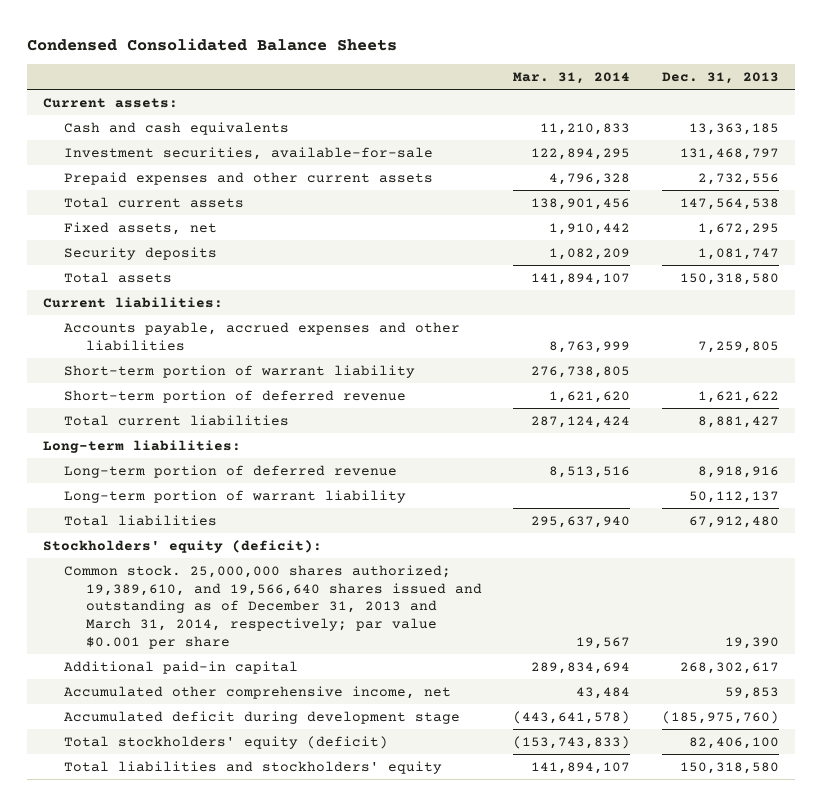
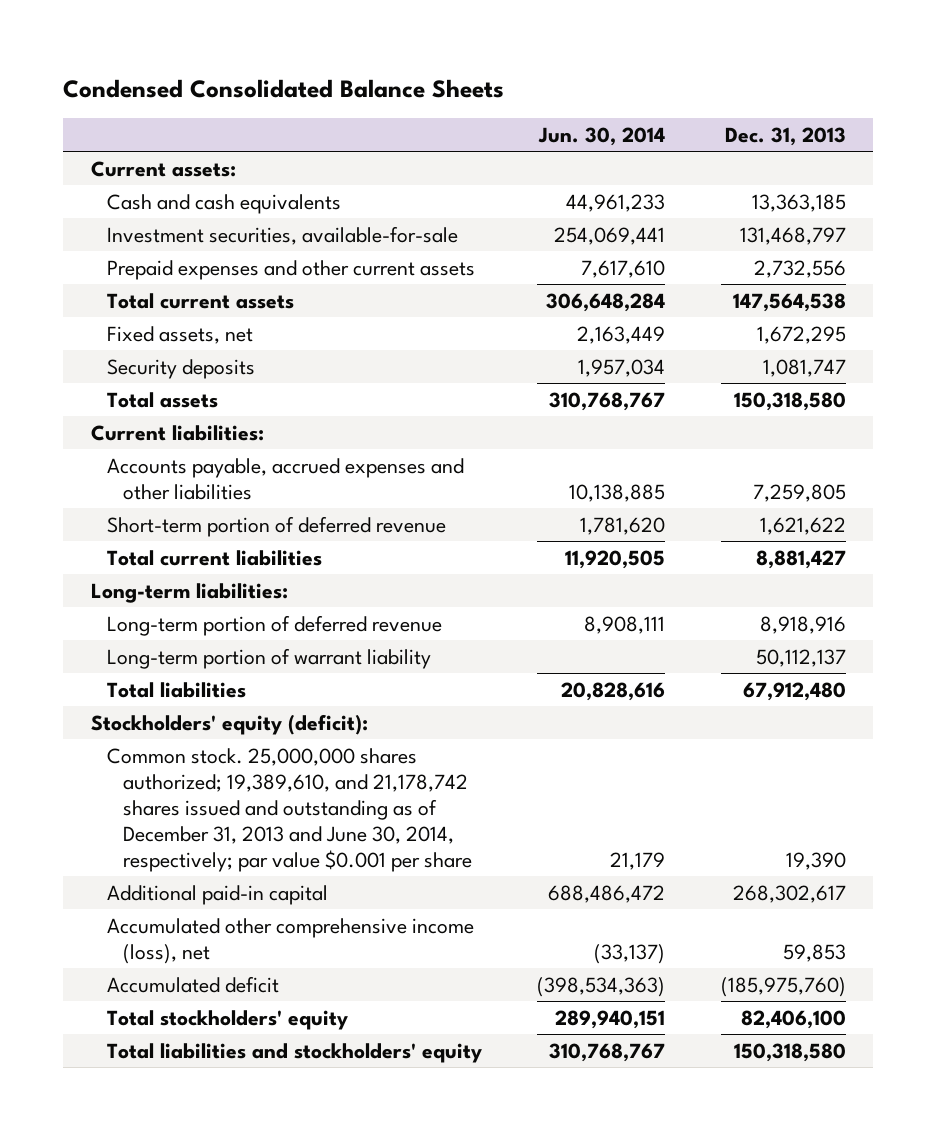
[513,72,631,85] Mar. 31, 2014 -> none
none -> [538,127,666,147] Jun. 30, 2014
[64,364,416,378] Short-term portion of warrant liability -> none
[64,564,482,650] Common stock. 25,000,000 shares authorized; 19,389,610, and 19,566,640 shares issued and outstanding as of December 31, 2013 and March 31, 2014, respectively; par value $0.001 per share -> [106,747,472,872] Common stock. 25,000,000 shares authorized; 19,389,610, and 21,178,742 shares issued and outstanding as of December 31, 2013 and June 30, 2014, respectively; par value $0.001 per share
[64,685,452,699] Accumulated other comprehensive income, net -> [106,917,474,964] Accumulated other comprehensive income (loss), net
[64,710,461,724] Accumulated deficit during development stage -> [106,975,279,993] Accumulated deficit
[64,735,389,749] Total stockholders' equity (deficit) -> [106,1009,348,1030] Total stockholders' equity

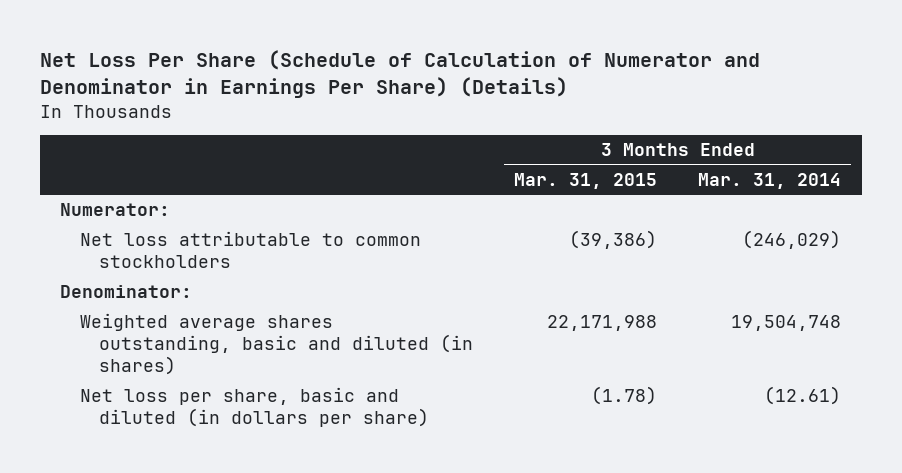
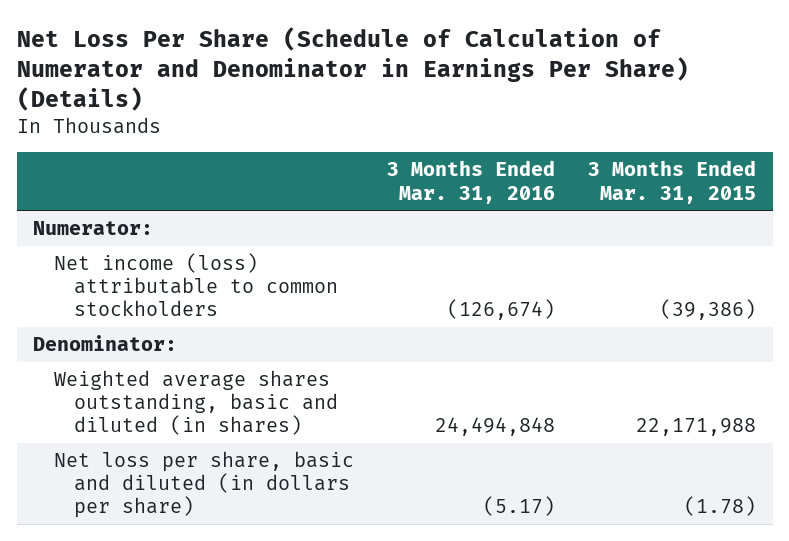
[698,172,842,189] Mar. 31, 2014 -> none
none -> [387,160,556,204] 3 Months Ended Mar. 31, 2016
[79,231,421,269] Net loss attributable to common stockholders -> [53,253,339,317] Net income (loss) attributable to common stockholders

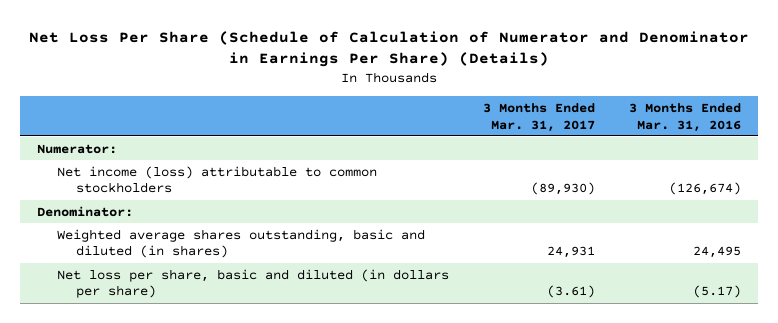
[588,160,757,204] 3 Months Ended Mar. 31, 2015 -> none
none -> [482,102,595,132] 3 Months Ended Mar. 31, 2017
[435,417,556,437] 24,494,848 -> [692,246,741,259] 24,495

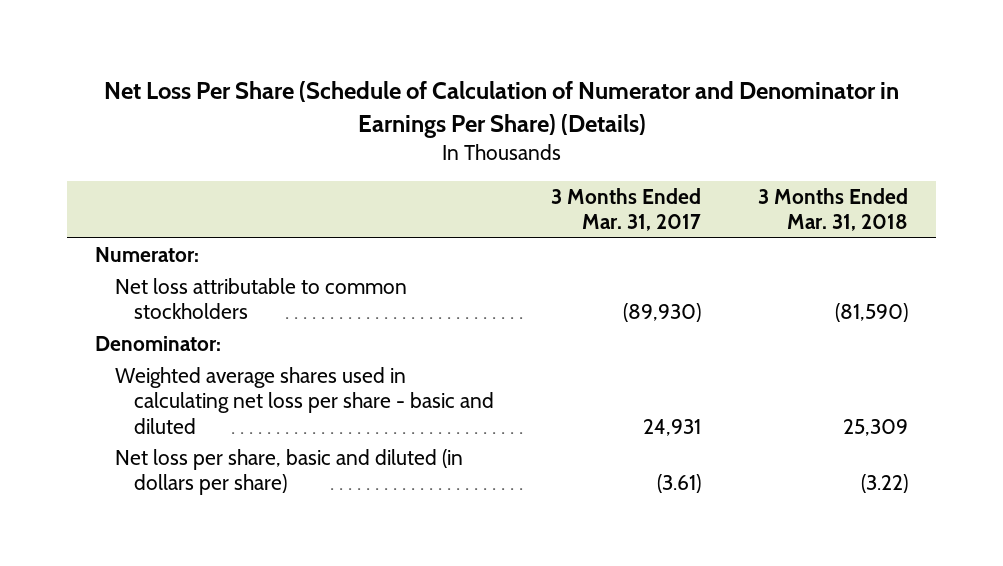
[628,102,741,132] 3 Months Ended Mar. 31, 2016 -> none
none -> [757,187,908,231] 3 Months Ended Mar. 31, 2018
[56,165,377,194] Net income (loss) attributable to common stockholders -> [114,278,407,320] Net loss attributable to common stockholders
[56,228,425,259] Weighted average shares outstanding, basic and diluted (in shares) -> [114,367,495,434] Weighted average shares used in calculating net loss per share - basic and diluted

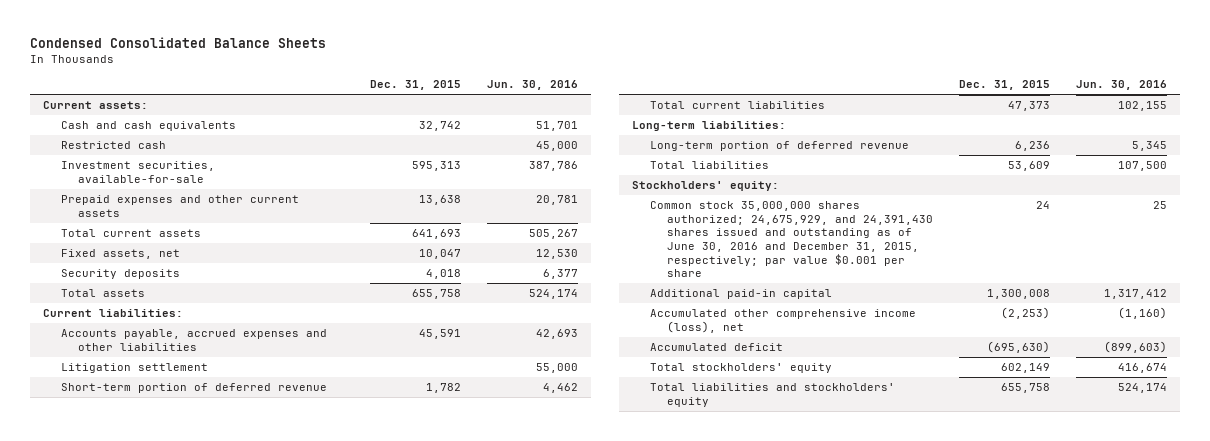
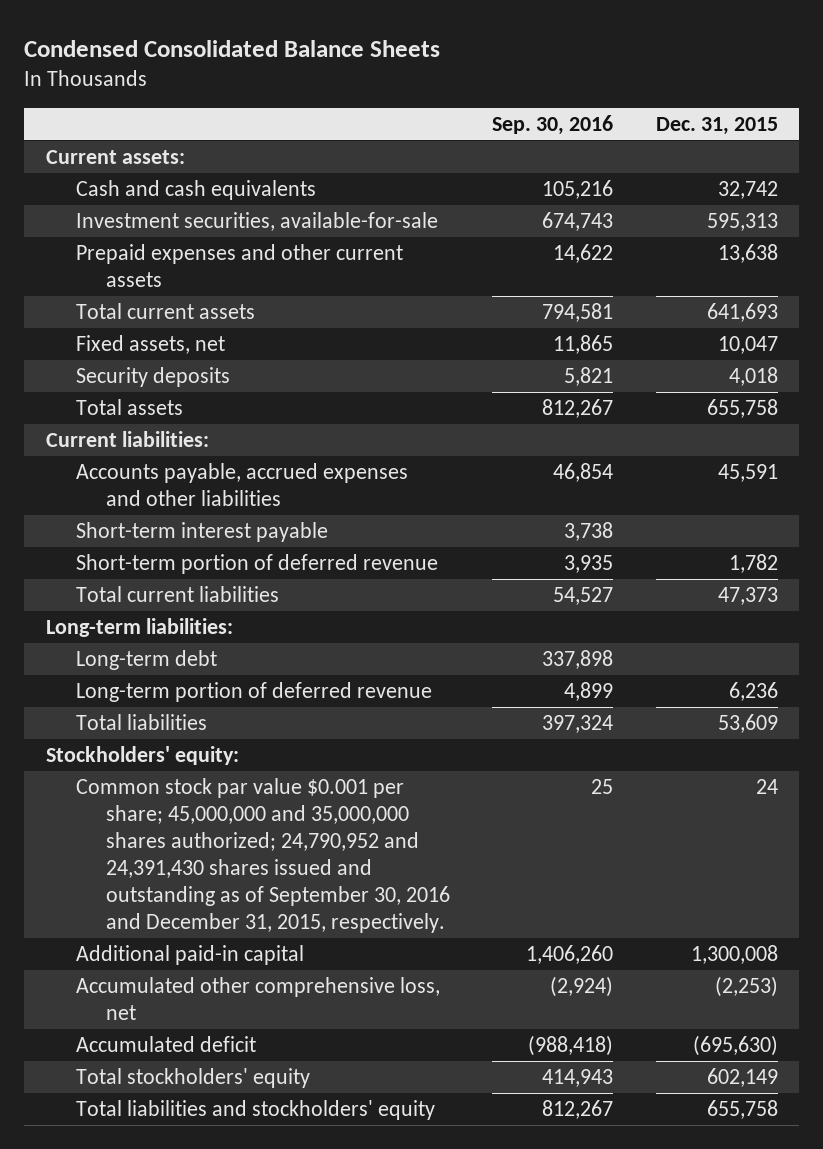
[487,80,579,91] Jun. 30, 2016 -> none
none -> [492,114,614,135] Sep. 30, 2016
[60,141,166,150] Restricted cash -> none
[60,363,208,374] Litigation settlement -> none
none -> [75,522,328,543] Short-term interest payable
none -> [75,650,217,671] Long-term debt
[649,201,934,278] Common stock 35,000,000 shares authorized; 24,675,929, and 24,391,430 shares issued and outstanding as of June 30, 2016 and December 31, 2015, respectively; par value $0.001 per share -> [75,778,450,933] Common stock par value $0.001 per share; 45,000,000 and 35,000,000 shares authorized; 24,790,952 and 24,391,430 shares issued and outstanding as of September 30, 2016 and December 31, 2015, respectively.
[649,309,916,333] Accumulated other comprehensive income (loss), net -> [75,977,440,1020] Accumulated other comprehensive loss, net

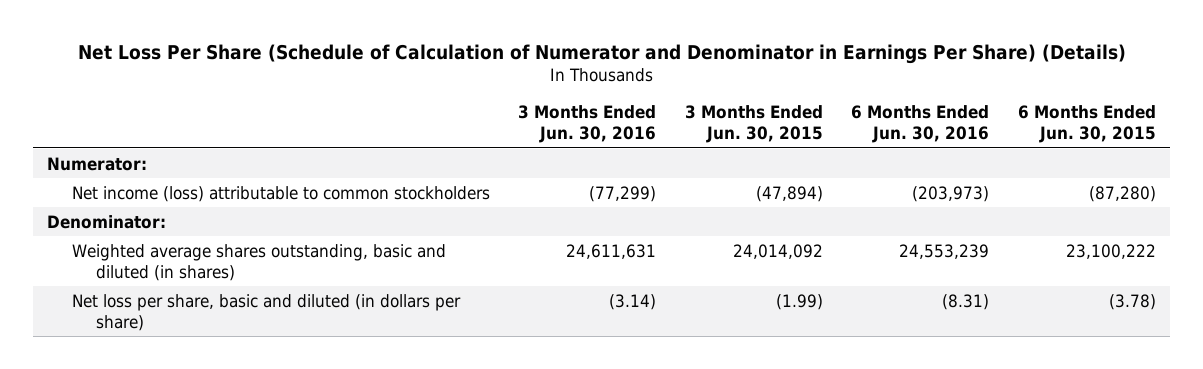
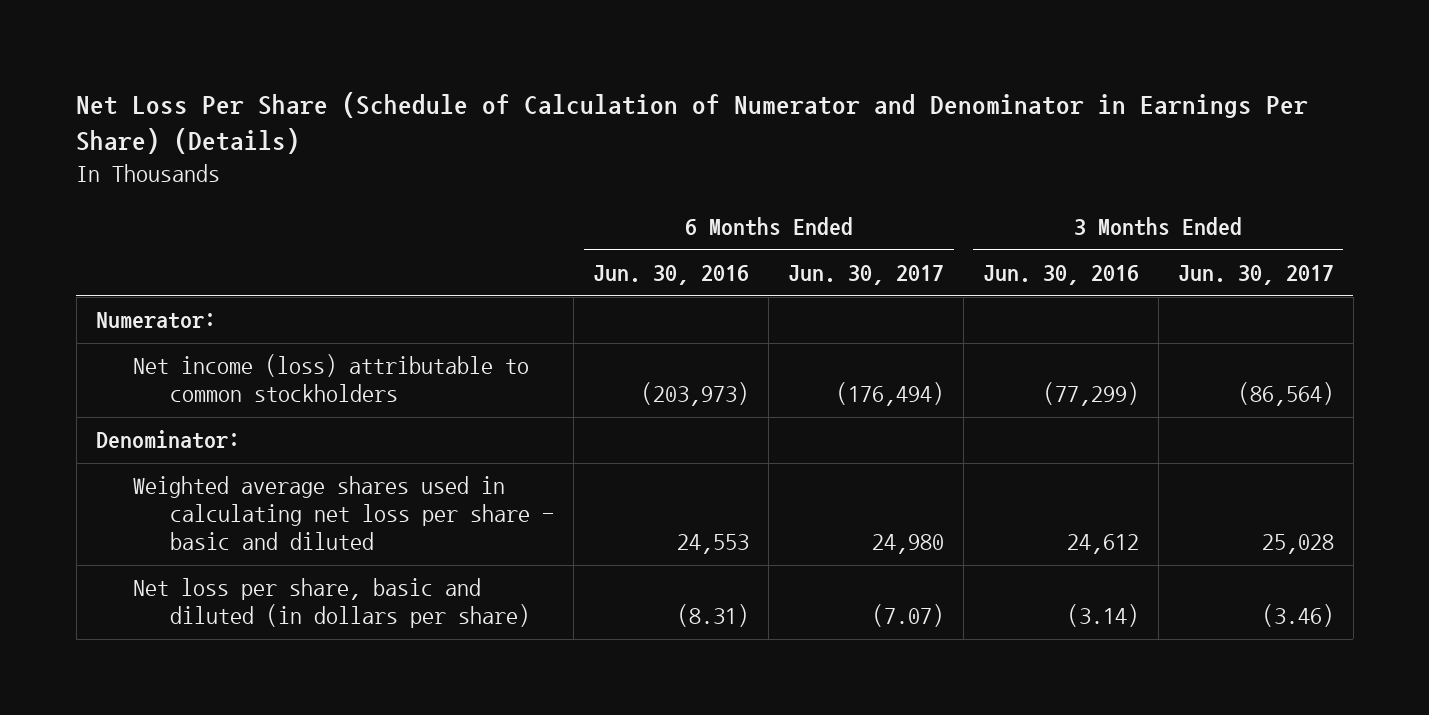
[684,104,823,144] 3 Months Ended Jun. 30, 2015 -> none
[1017,104,1156,144] 6 Months Ended Jun. 30, 2015 -> none
none -> [788,265,945,286] Jun. 30, 2017
none -> [1177,265,1334,286] Jun. 30, 2017
[71,243,446,281] Weighted average shares outstanding, basic and diluted (in shares) -> [133,476,555,551] Weighted average shares used in calculating net loss per share - basic and diluted
[566,243,657,259] 24,611,631 -> [1066,534,1139,555] 24,612
[899,243,990,259] 24,553,239 -> [677,534,750,555] 24,553

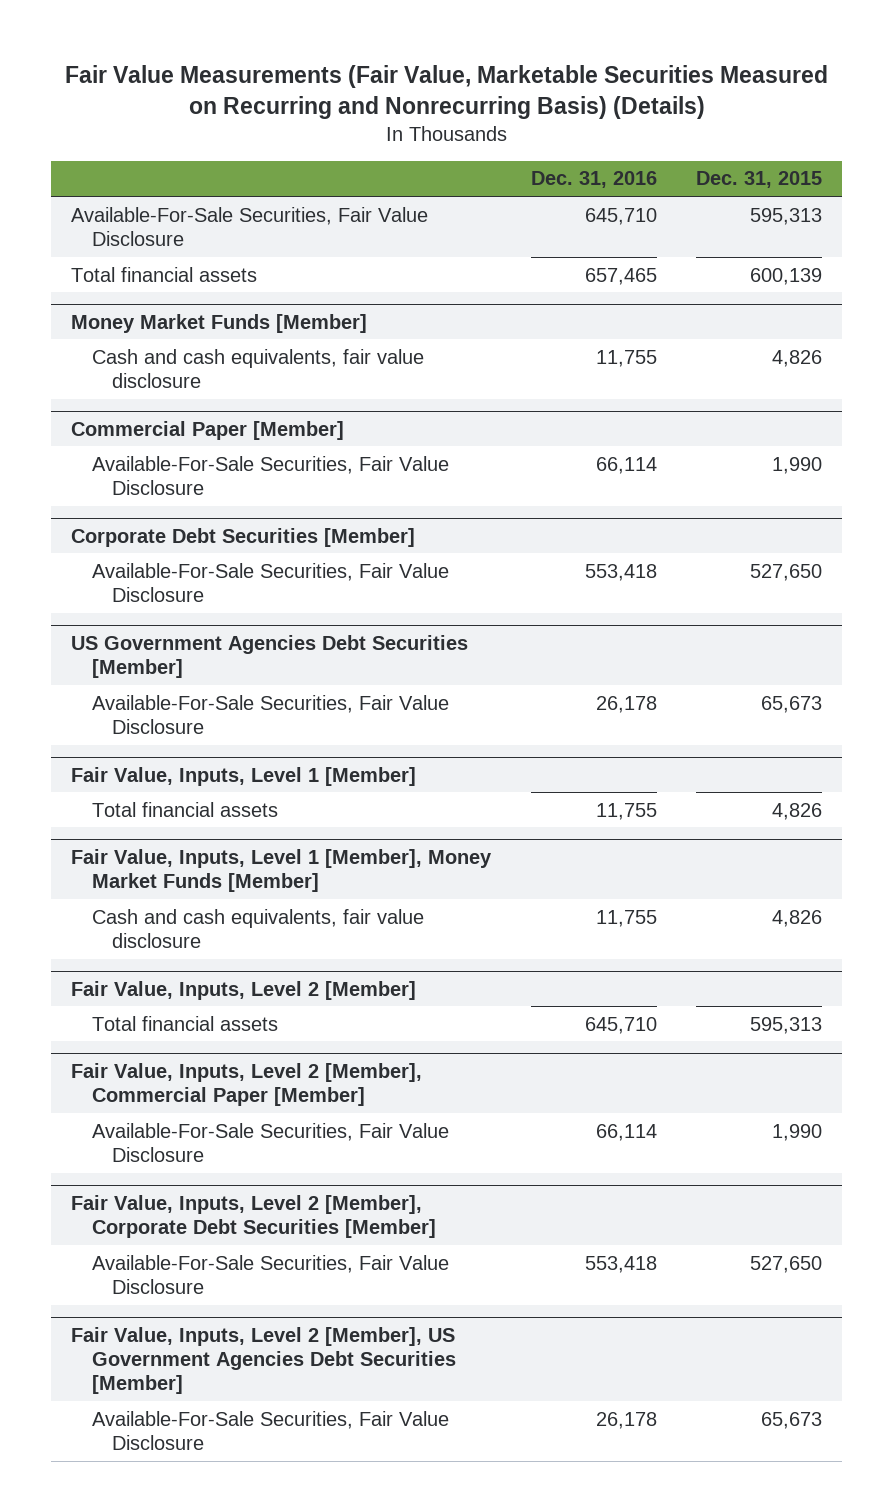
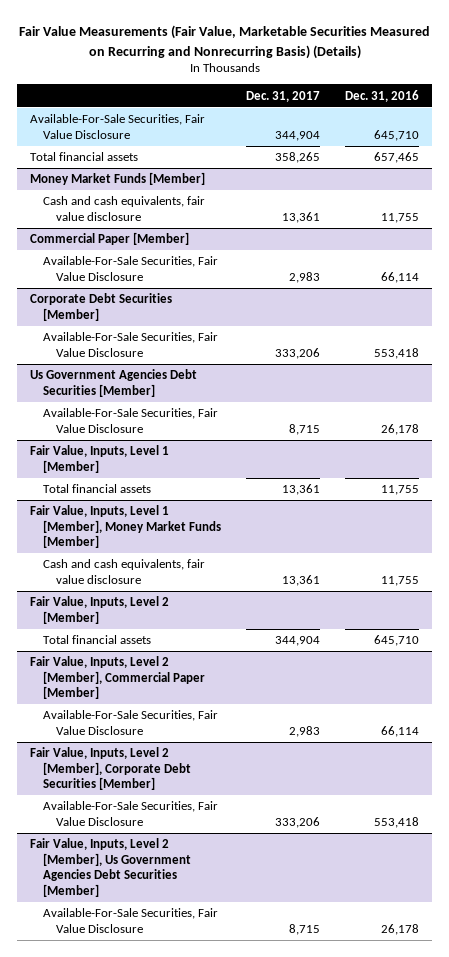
[695,171,822,189] Dec. 31, 2015 -> none
none -> [246,90,321,102] Dec. 31, 2017
[71,634,469,678] US Government Agencies Debt Securities [Member] -> [29,369,197,397] Us Government Agencies Debt Securities [Member]
[71,1326,456,1395] Fair Value, Inputs, Level 2 [Member], US Government Agencies Debt Securities [Member] -> [29,838,192,897] Fair Value, Inputs, Level 2 [Member], Us Government Agencies Debt Securities [Member]

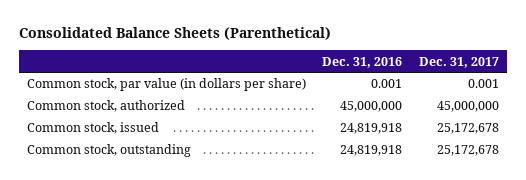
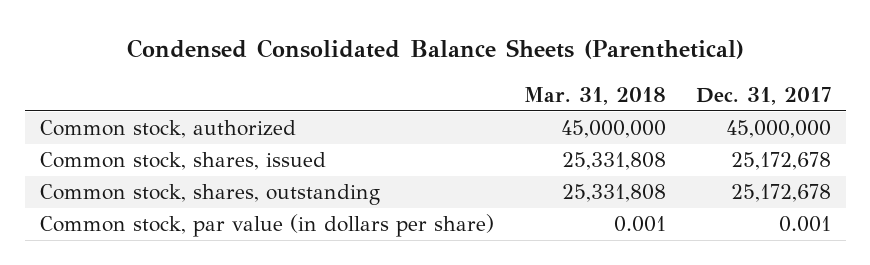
[18,26,331,40] Consolidated Balance Sheets (Parenthetical) -> [127,39,745,60] Condensed Consolidated Balance Sheets (Parenthetical)
[322,56,403,68] Dec. 31, 2016 -> none
none -> [523,86,666,105] Mar. 31, 2018
[26,122,159,135] Common stock, issued -> [39,152,326,171] Common stock, shares, issued
[26,144,191,158] Common stock, outstanding -> [39,184,380,206] Common stock, shares, outstanding
[26,78,306,92] Common stock, par value (in dollars per share) -> [39,214,494,238] Common stock, par value (in dollars per share)

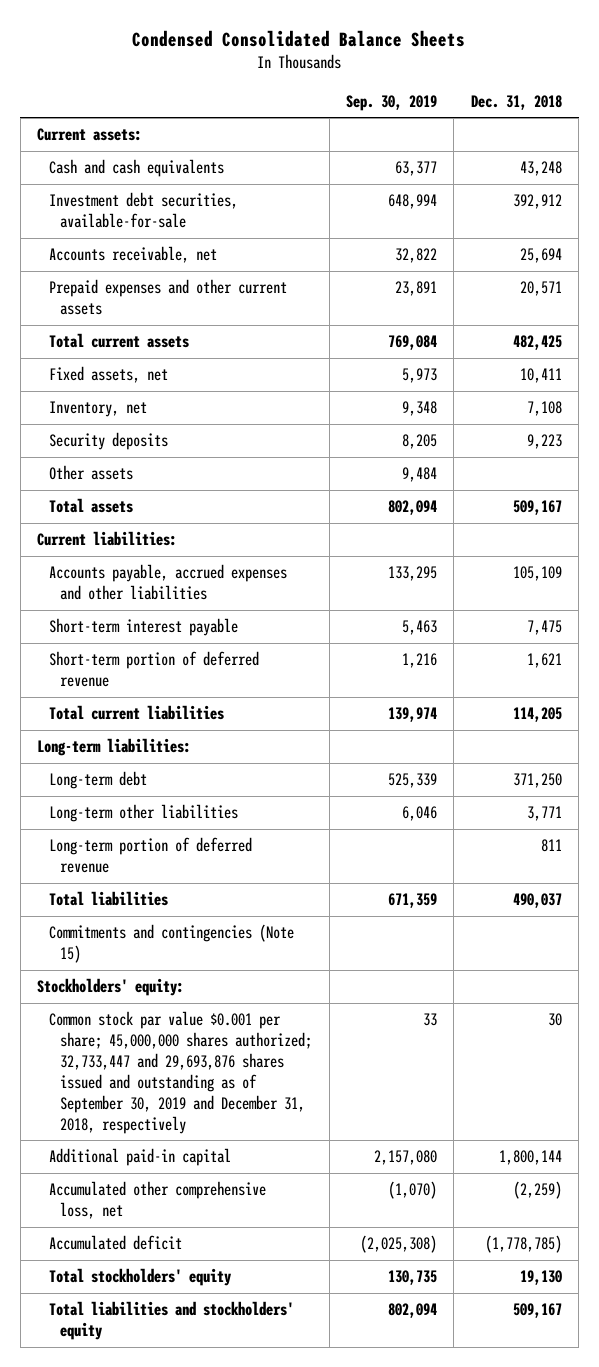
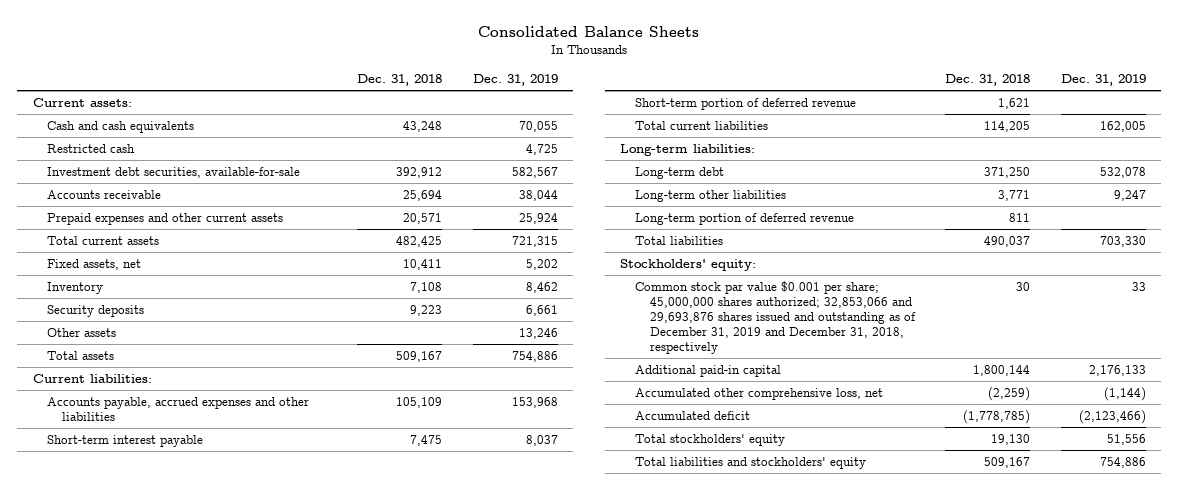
[132,29,466,47] Condensed Consolidated Balance Sheets -> [478,26,700,38] Consolidated Balance Sheets
[345,94,437,111] Sep. 30, 2019 -> none
none -> [473,74,559,87] Dec. 31, 2019
none -> [47,143,136,153] Restricted cash
[48,246,217,264] Accounts receivable, net -> [47,189,162,199] Accounts receivable
[48,401,147,418] Inventory, net -> [47,281,104,294] Inventory
[48,924,294,964] Commitments and contingencies (Note 15) -> none
[48,1011,313,1134] Common stock par value $0.001 per share; 45,000,000 shares authorized; 32,733,447 and 29,693,876 shares issued and outstanding as of September 30, 2019 and December 31, 2018, respectively -> [635,280,916,355] Common stock par value $0.001 per share; 45,000,000 shares authorized; 32,853,066 and 29,693,876 shares issued and outstanding as of December 31, 2019 and December 31, 2018, respectively

